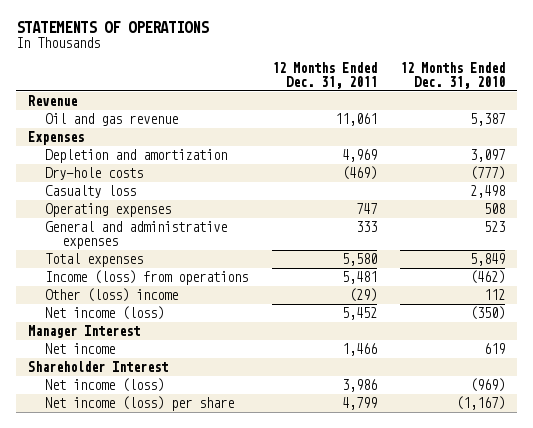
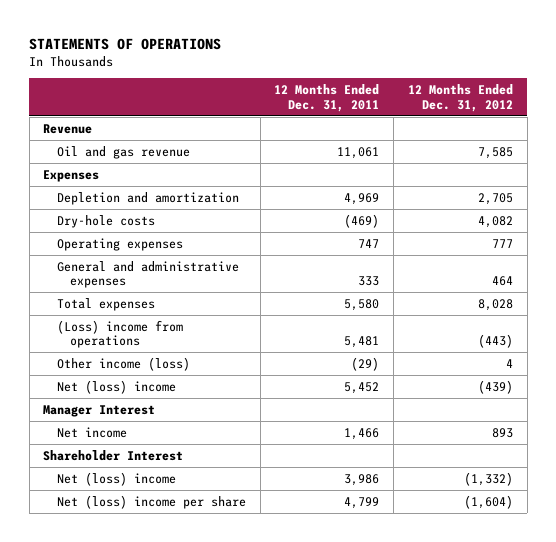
[400,61,506,89] 12 Months Ended Dec. 31, 2010 -> none
none -> [408,84,514,112] 12 Months Ended Dec. 31, 2012
[44,185,136,199] Casualty loss -> none
[44,270,248,286] Income (loss) from operations -> [56,319,183,349] (Loss) income from operations
[44,288,178,303] Other (loss) income -> [56,356,190,371] Other income (loss)
[44,306,164,321] Net income (loss) -> [56,379,176,394] Net (loss) income
[44,378,164,393] Net income (loss) -> [56,471,176,486] Net (loss) income
[44,396,234,412] Net income (loss) per share -> [56,494,246,509] Net (loss) income per share

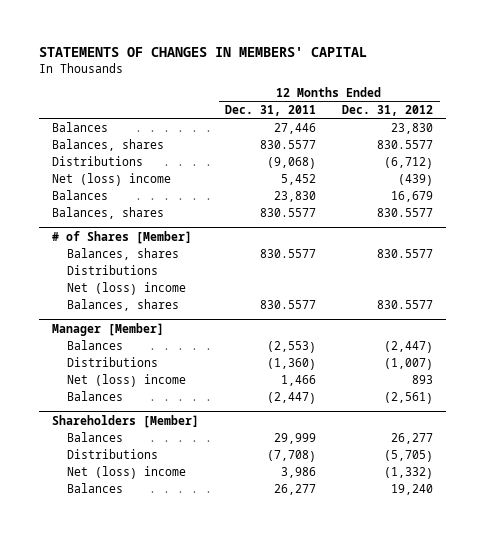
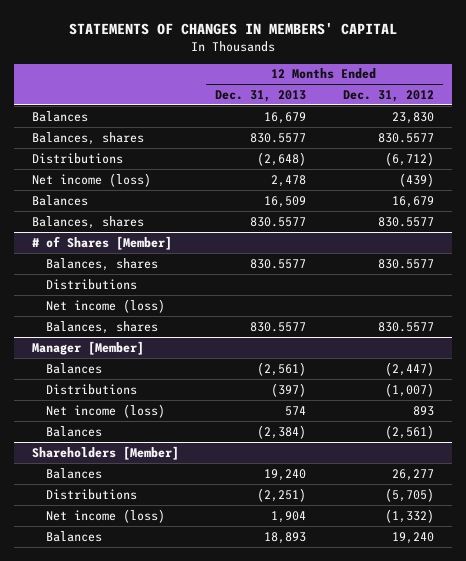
[225,105,317,117] Dec. 31, 2011 -> none
none -> [215,90,307,103] Dec. 31, 2013
[52,172,172,186] Net (loss) income -> [32,172,152,187] Net income (loss)
[67,281,187,295] Net (loss) income -> [46,298,166,313] Net income (loss)
[67,373,187,387] Net (loss) income -> [46,403,166,418] Net income (loss)
[67,465,187,479] Net (loss) income -> [46,508,166,523] Net income (loss)

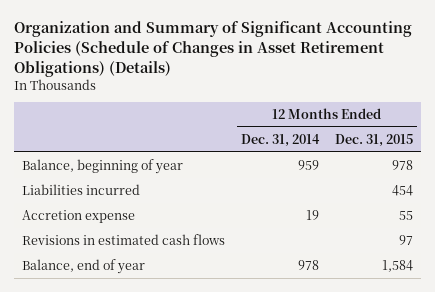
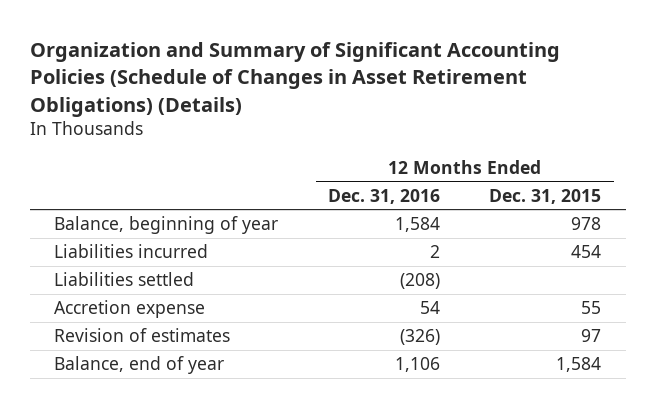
[240,133,320,147] Dec. 31, 2014 -> none
none -> [327,188,440,204] Dec. 31, 2016
none -> [54,272,195,287] Liabilities settled
[21,234,225,246] Revisions in estimated cash flows -> [54,328,231,343] Revision of estimates

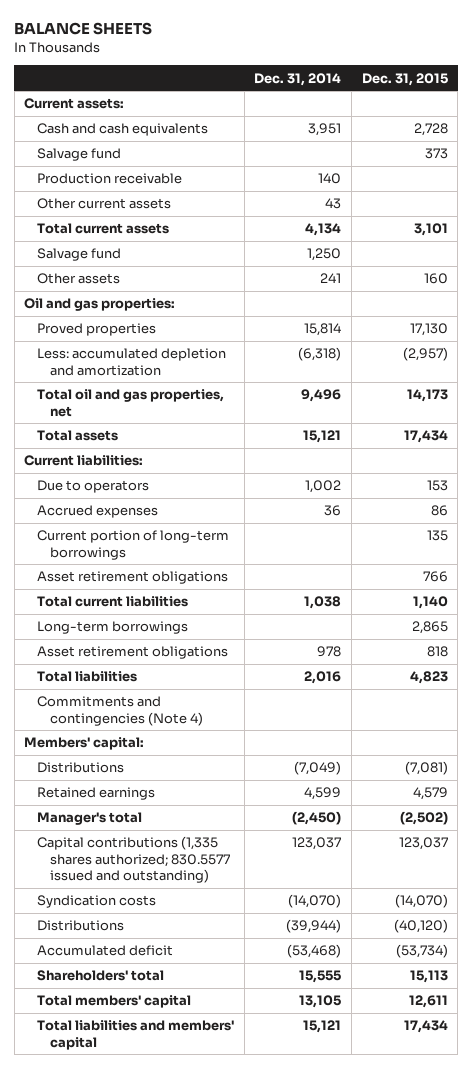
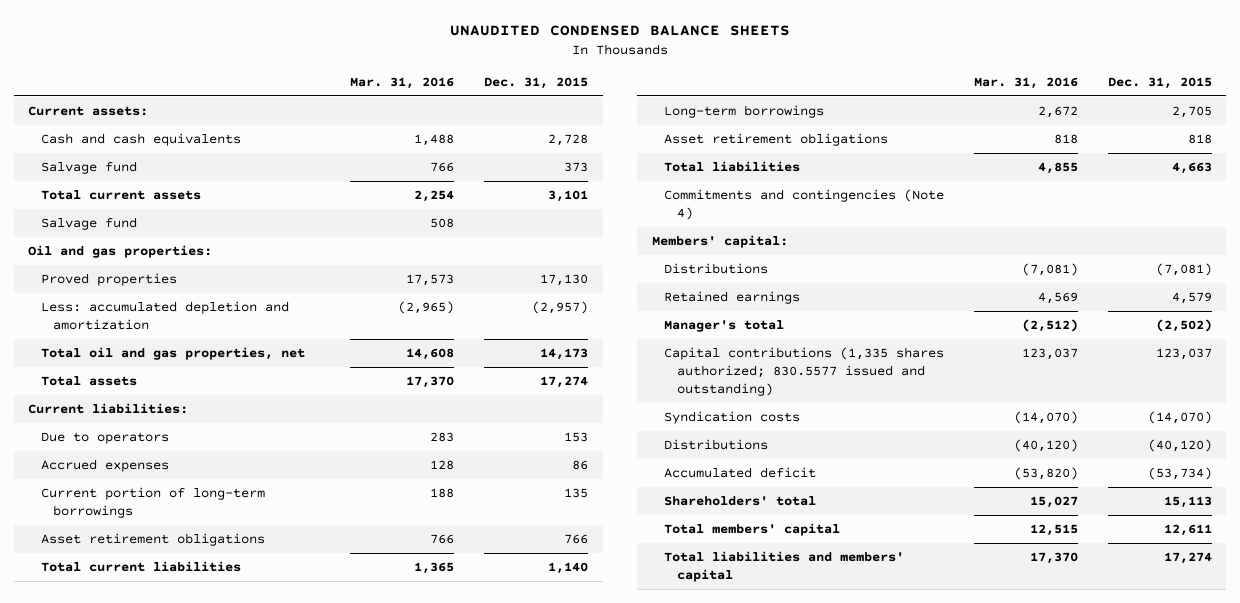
[14,22,153,36] BALANCE SHEETS -> [449,25,790,37] UNAUDITED CONDENSED BALANCE SHEETS
[254,72,342,86] Dec. 31, 2014 -> none
none -> [350,76,455,89] Mar. 31, 2016
[37,173,183,185] Production receivable -> none
[37,198,172,210] Other current assets -> none
[37,273,121,285] Other assets -> none
[403,430,448,444] 17,434 -> [539,376,588,389] 17,274
[411,621,448,635] 2,865 -> [1171,106,1212,119] 2,705
[409,671,448,685] 4,823 -> [1171,162,1212,175] 4,663
[403,1020,448,1034] 17,434 -> [1163,552,1212,565] 17,274

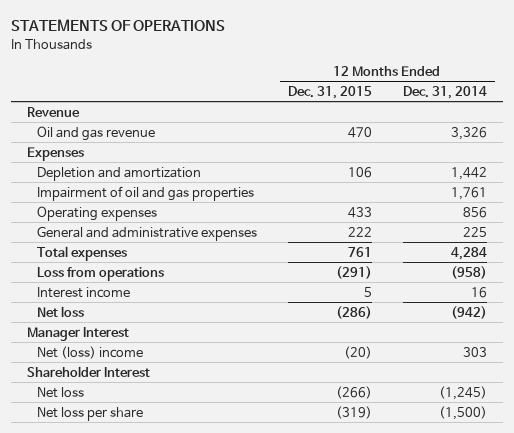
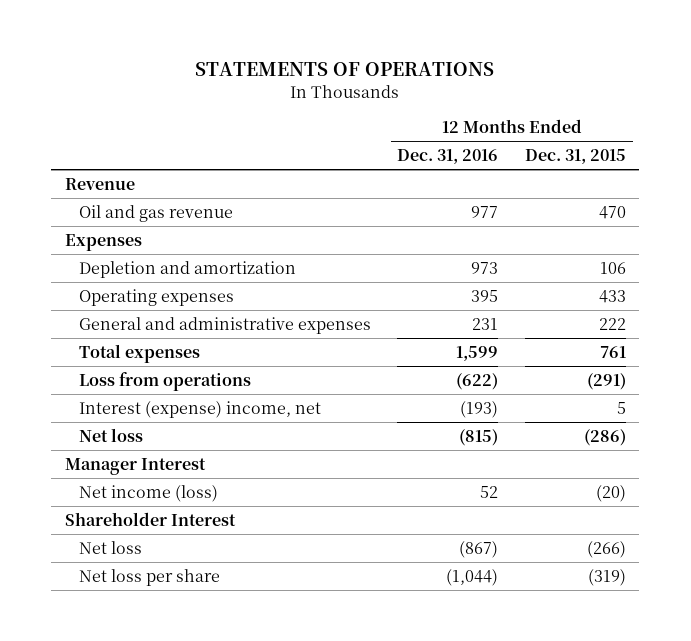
[402,85,487,99] Dec. 31, 2014 -> none
none -> [397,149,499,165] Dec. 31, 2016
[36,185,254,201] Impairment of oil and gas properties -> none
[36,286,130,298] Interest income -> [78,400,321,418] Interest (expense) income, net
[36,345,143,359] Net (loss) income -> [78,484,218,502] Net income (loss)

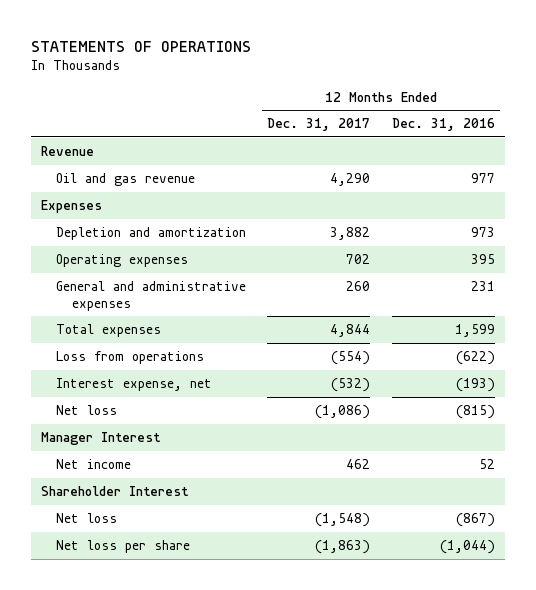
[525,149,627,165] Dec. 31, 2015 -> none
none -> [267,118,371,132] Dec. 31, 2017
[78,400,321,418] Interest (expense) income, net -> [56,378,213,392] Interest expense, net
[78,484,218,502] Net income (loss) -> [56,459,132,470] Net income

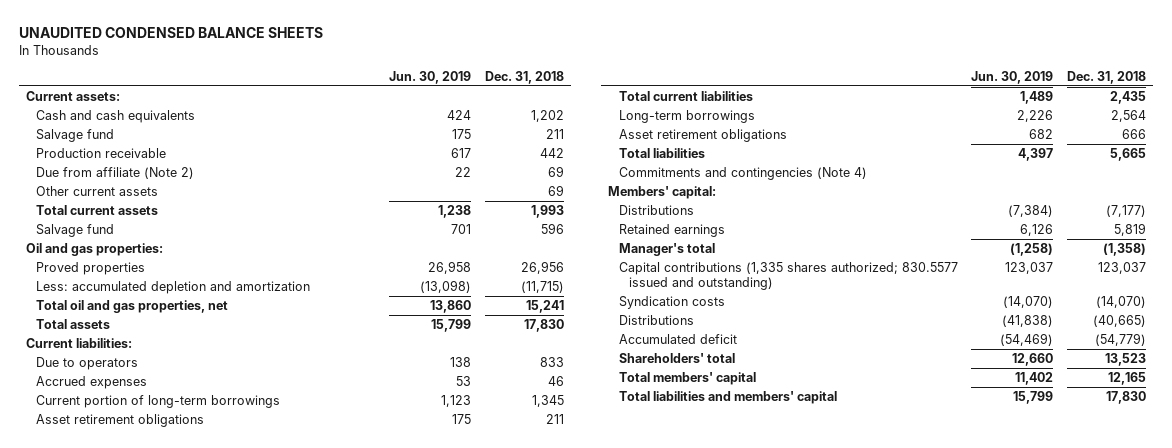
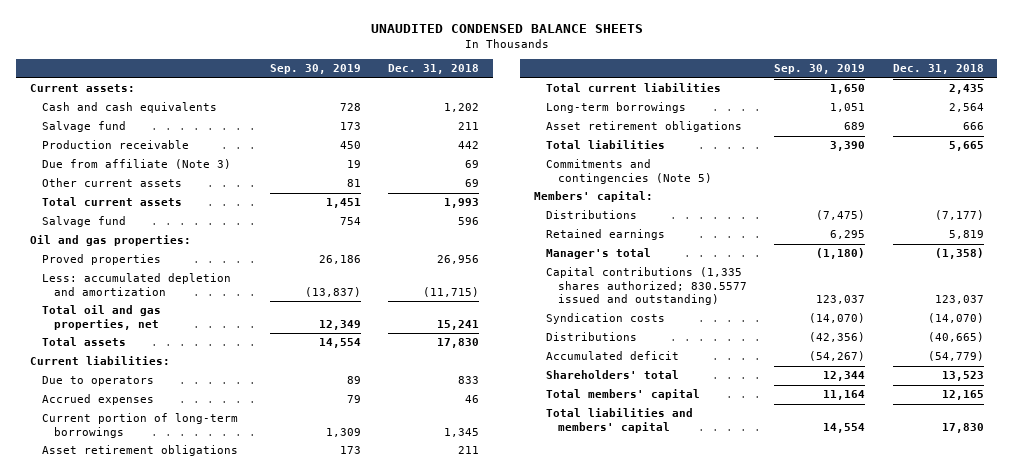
[388,71,471,85] Jun. 30, 2019 -> none
none -> [269,64,361,75] Sep. 30, 2019
[36,166,195,179] Due from affiliate (Note 2) -> [41,159,231,170] Due from affiliate (Note 3)
[618,166,867,180] Commitments and contingencies (Note 4) -> [546,159,713,184] Commitments and contingencies (Note 5)

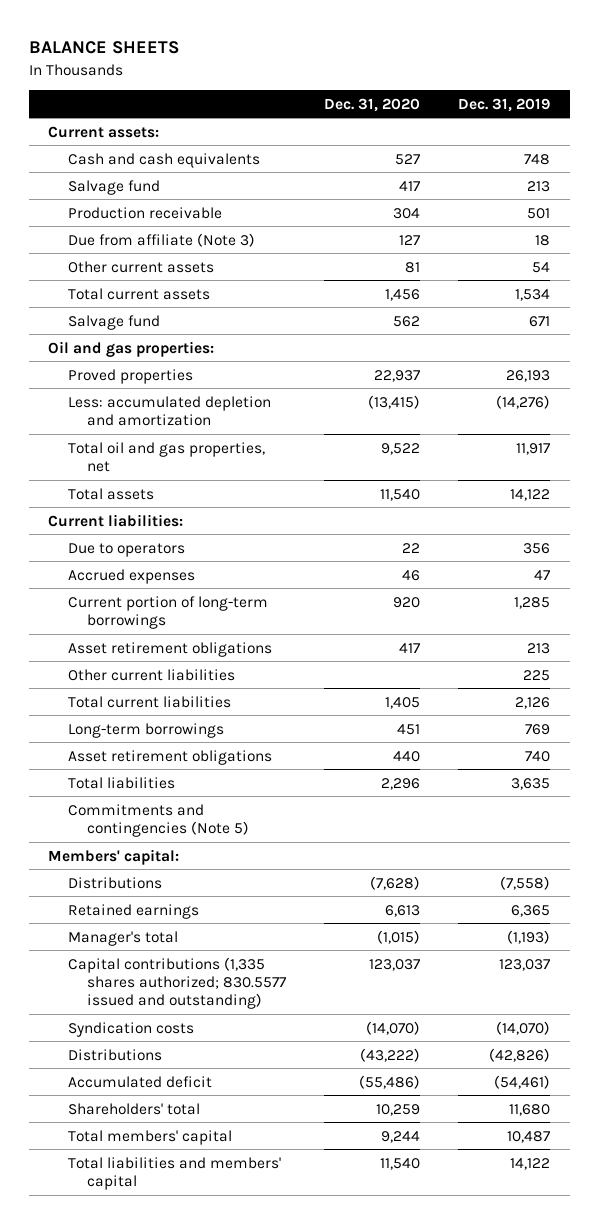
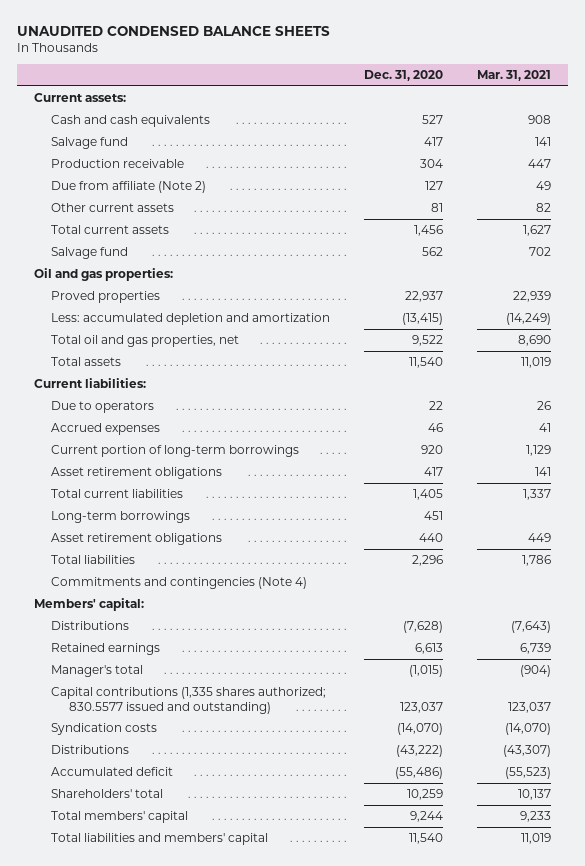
[29,41,180,55] BALANCE SHEETS -> [16,25,330,36] UNAUDITED CONDENSED BALANCE SHEETS
[458,97,551,112] Dec. 31, 2019 -> none
none -> [476,69,551,81] Mar. 31, 2021
[67,232,255,247] Due from affiliate (Note 3) -> [51,181,207,194] Due from affiliate (Note 2)
[67,668,235,681] Other current liabilities -> none
[67,803,249,837] Commitments and contingencies (Note 5) -> [51,577,308,590] Commitments and contingencies (Note 4)

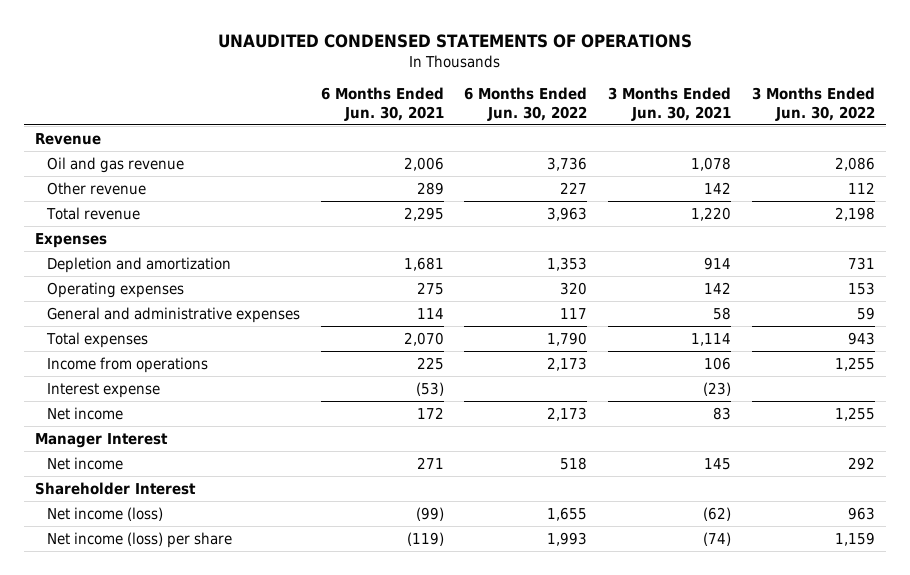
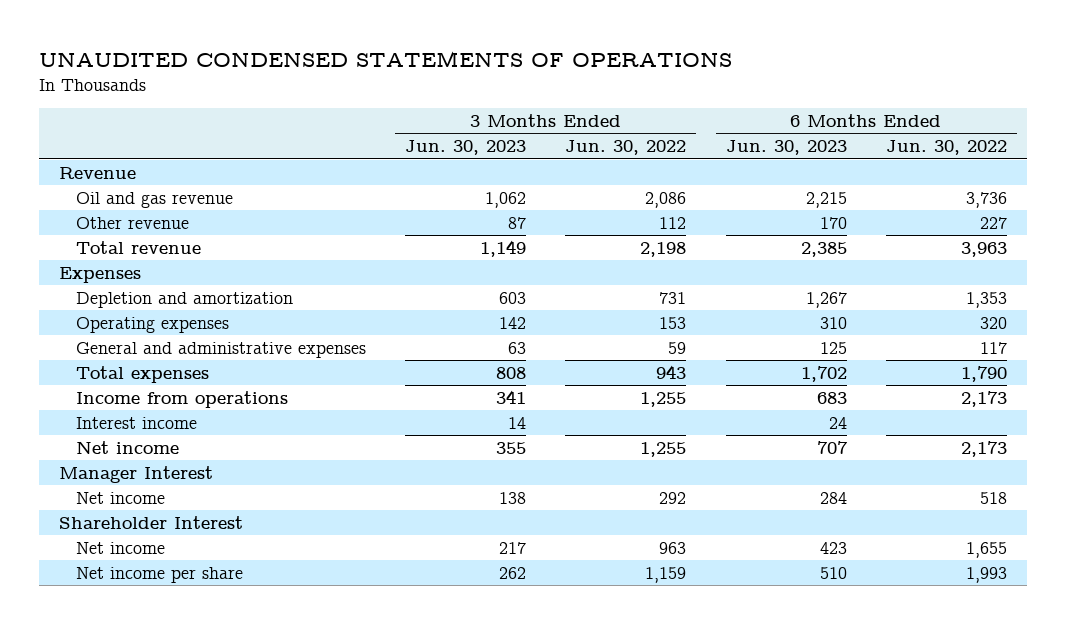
[320,87,444,121] 6 Months Ended Jun. 30, 2021 -> none
[608,87,732,121] 3 Months Ended Jun. 30, 2021 -> none
none -> [405,140,527,156] Jun. 30, 2023
none -> [725,140,847,156] Jun. 30, 2023
[46,382,160,398] Interest expense -> none
none -> [75,416,197,429] Interest income
[46,506,163,521] Net income (loss) -> [75,541,165,554] Net income
[46,531,232,548] Net income (loss) per share -> [75,566,243,583] Net income per share

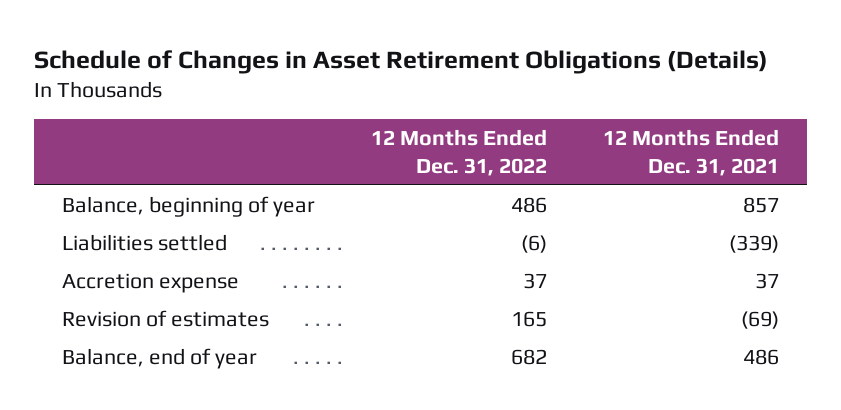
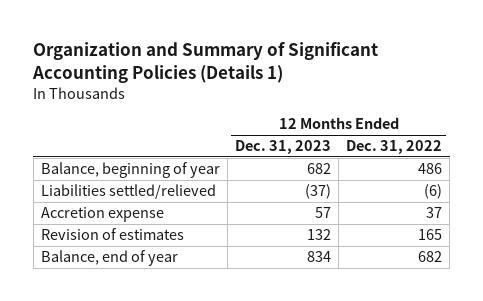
[34,50,769,75] Schedule of Changes in Asset Retirement Obligations (Details) -> [32,41,379,83] Organization and Summary of Significant Accounting Policies (Details 1)
[603,128,780,176] 12 Months Ended Dec. 31, 2021 -> none
none -> [234,140,331,155] Dec. 31, 2023
[62,233,228,251] Liabilities settled -> [40,184,216,200] Liabilities settled/relieved

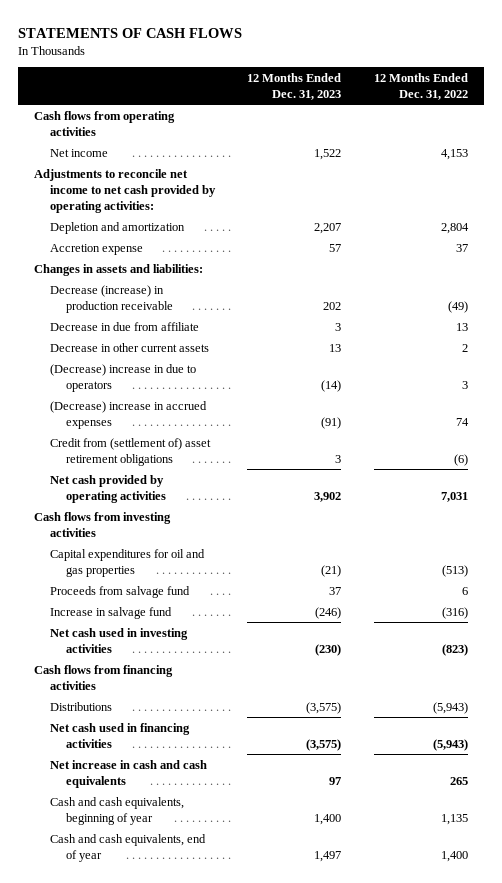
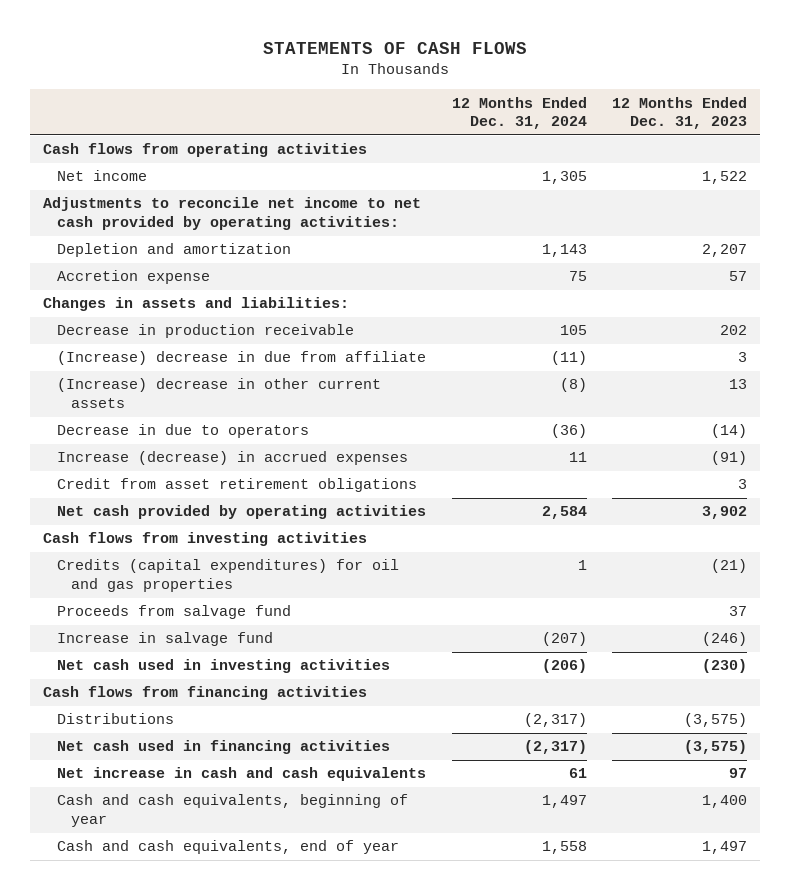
[373,72,468,101] 12 Months Ended Dec. 31, 2022 -> none
none -> [451,96,587,130] 12 Months Ended Dec. 31, 2024
[49,284,173,313] Decrease (increase) in production receivable -> [57,324,355,339] Decrease in production receivable
[49,321,199,331] Decrease in due from affiliate -> [57,351,427,366] (Increase) decrease in due from affiliate
[49,342,209,352] Decrease in other current assets -> [57,378,382,409] (Increase) decrease in other current assets
[49,363,196,392] (Decrease) increase in due to operators -> [57,424,310,439] Decrease in due to operators
[49,400,207,429] (Decrease) increase in accrued expenses -> [57,451,409,466] Increase (decrease) in accrued expenses
[49,437,211,466] Credit from (settlement of) asset retirement obligations -> [57,478,418,493] Credit from asset retirement obligations
[49,548,205,577] Capital expenditures for oil and gas properties -> [57,559,400,593] Credits (capital expenditures) for oil and gas properties

